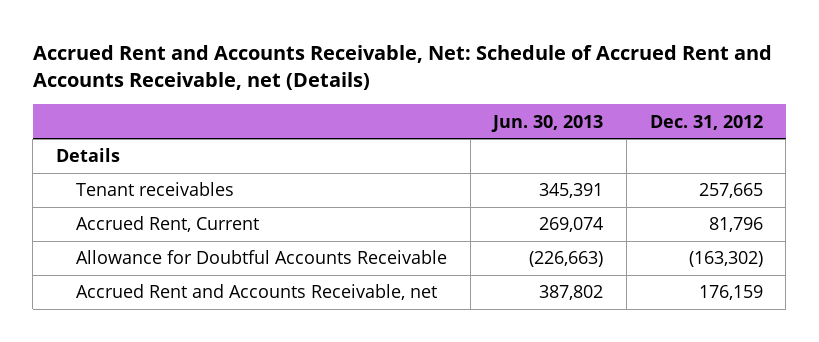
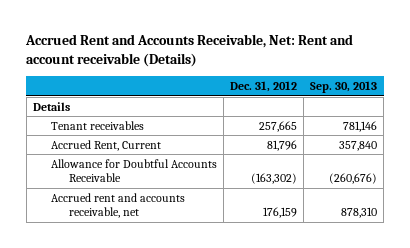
[32,44,772,91] Accrued Rent and Accounts Receivable, Net: Schedule of Accrued Rent and Accounts Receivable, net (Details) -> [25,34,354,68] Accrued Rent and Accounts Receivable, Net: Rent and account receivable (Details)
[491,114,604,132] Jun. 30, 2013 -> none
none -> [310,81,378,94] Sep. 30, 2013
[75,284,437,301] Accrued Rent and Accounts Receivable, net -> [50,192,185,218] Accrued rent and accounts receivable, net

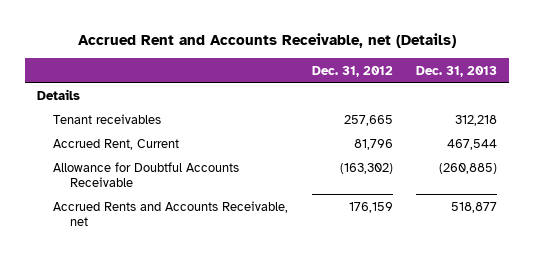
[25,34,354,68] Accrued Rent and Accounts Receivable, Net: Rent and account receivable (Details) -> [77,33,456,49] Accrued Rent and Accounts Receivable, net (Details)
[310,81,378,94] Sep. 30, 2013 -> none
none -> [416,65,498,77] Dec. 31, 2013
[50,192,185,218] Accrued rent and accounts receivable, net -> [53,200,289,226] Accrued Rents and Accounts Receivable, net

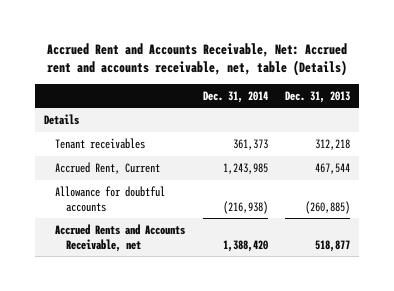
[77,33,456,49] Accrued Rent and Accounts Receivable, net (Details) -> [47,42,348,76] Accrued Rent and Accounts Receivable, Net: Accrued rent and accounts receivable, net, table (Details)
[311,65,393,77] Dec. 31, 2012 -> none
none -> [202,90,268,103] Dec. 31, 2014
[53,161,240,187] Allowance for Doubtful Accounts Receivable -> [54,185,165,212] Allowance for doubtful accounts

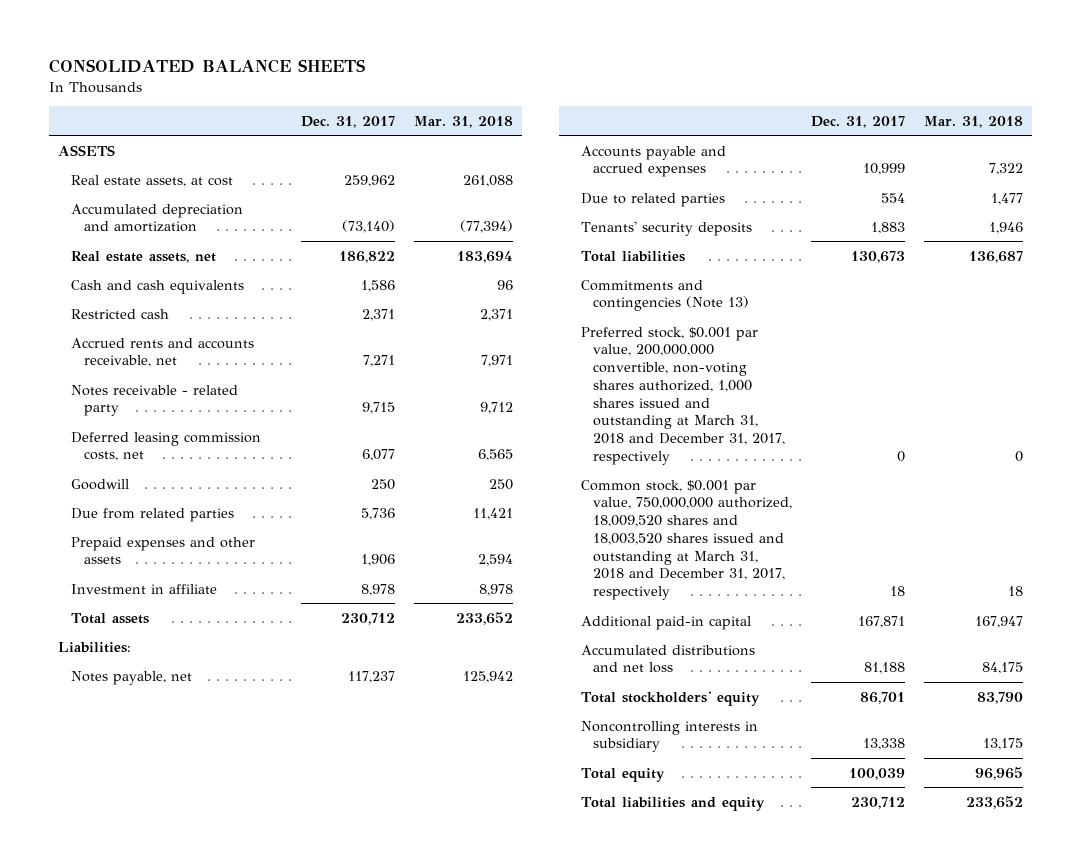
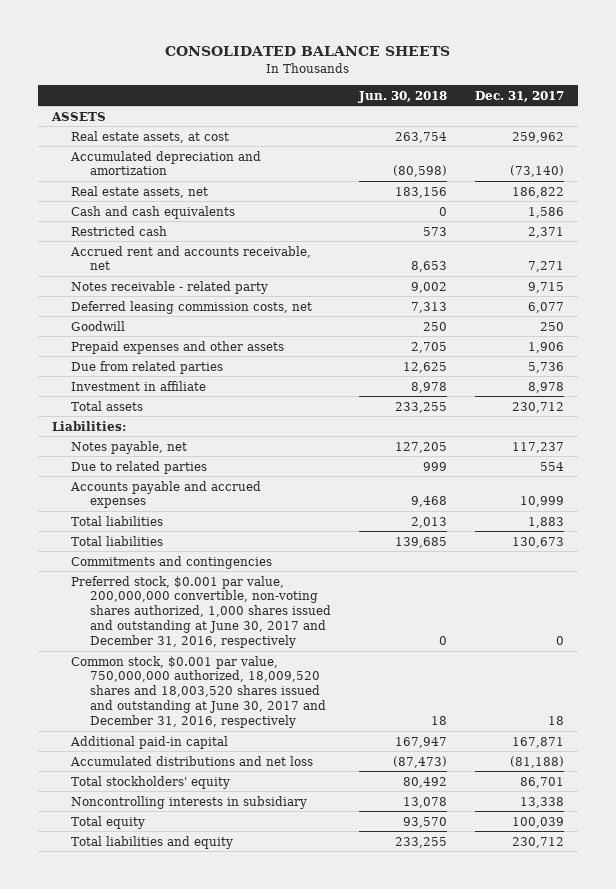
[413,115,513,128] Mar. 31, 2018 -> none
none -> [358,90,448,103] Jun. 30, 2018
[71,337,255,368] Accrued rents and accounts receivable, net -> [69,245,311,271] Accrued rent and accounts receivable, net
[71,507,235,522] Due from related parties -> [70,360,223,374] Due from related parties
[580,145,726,178] Accounts payable and accrued expenses -> [69,480,261,509] Accounts payable and accrued expenses
[580,220,752,236] Tenants' security deposits -> [70,515,163,526] Total liabilities
[580,279,750,312] Commitments and contingencies (Note 13) -> [70,555,272,569] Commitments and contingencies
[580,326,786,465] Preferred stock, $0.001 par value, 200,000,000 convertible, non-voting shares authorized, 1,000 shares issued and outstanding at March 31, 2018 and December 31, 2017, respectively -> [70,575,332,648] Preferred stock, $0.001 par value, 200,000,000 convertible, non-voting shares authorized, 1,000 shares issued and outstanding at June 30, 2017 and December 31, 2016, respectively
[580,479,793,600] Common stock, $0.001 par value, 750,000,000 authorized, 18,009,520 shares and 18,003,520 shares issued and outstanding at March 31, 2018 and December 31, 2017, respectively -> [70,655,327,728] Common stock, $0.001 par value, 750,000,000 authorized, 18,009,520 shares and 18,003,520 shares issued and outstanding at June 30, 2017 and December 31, 2016, respectively
[864,662,906,675] 81,188 -> [510,755,565,768] (81,188)

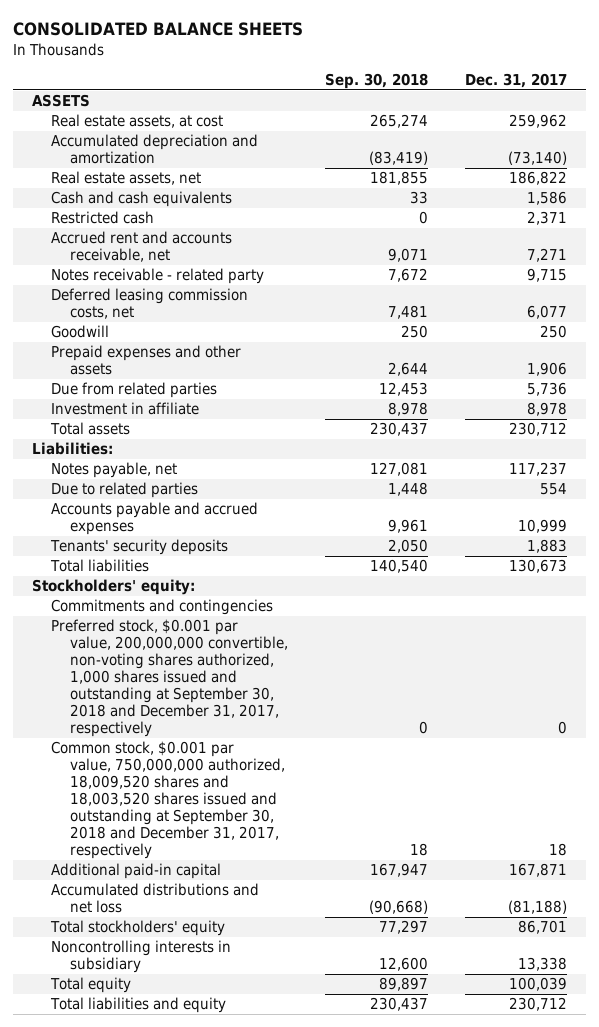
[358,90,448,103] Jun. 30, 2018 -> none
none -> [325,72,429,89] Sep. 30, 2018
[70,515,163,526] Total liabilities -> [49,539,228,556] Tenants' security deposits
none -> [31,579,195,596] Stockholders' equity:
[70,575,332,648] Preferred stock, $0.001 par value, 200,000,000 convertible, non-voting shares authorized, 1,000 shares issued and outstanding at June 30, 2017 and December 31, 2016, respectively -> [50,619,288,737] Preferred stock, $0.001 par value, 200,000,000 convertible, non-voting shares authorized, 1,000 shares issued and outstanding at September 30, 2018 and December 31, 2017, respectively
[70,655,327,728] Common stock, $0.001 par value, 750,000,000 authorized, 18,009,520 shares and 18,003,520 shares issued and outstanding at June 30, 2017 and December 31, 2016, respectively -> [50,741,285,859] Common stock, $0.001 par value, 750,000,000 authorized, 18,009,520 shares and 18,003,520 shares issued and outstanding at September 30, 2018 and December 31, 2017, respectively

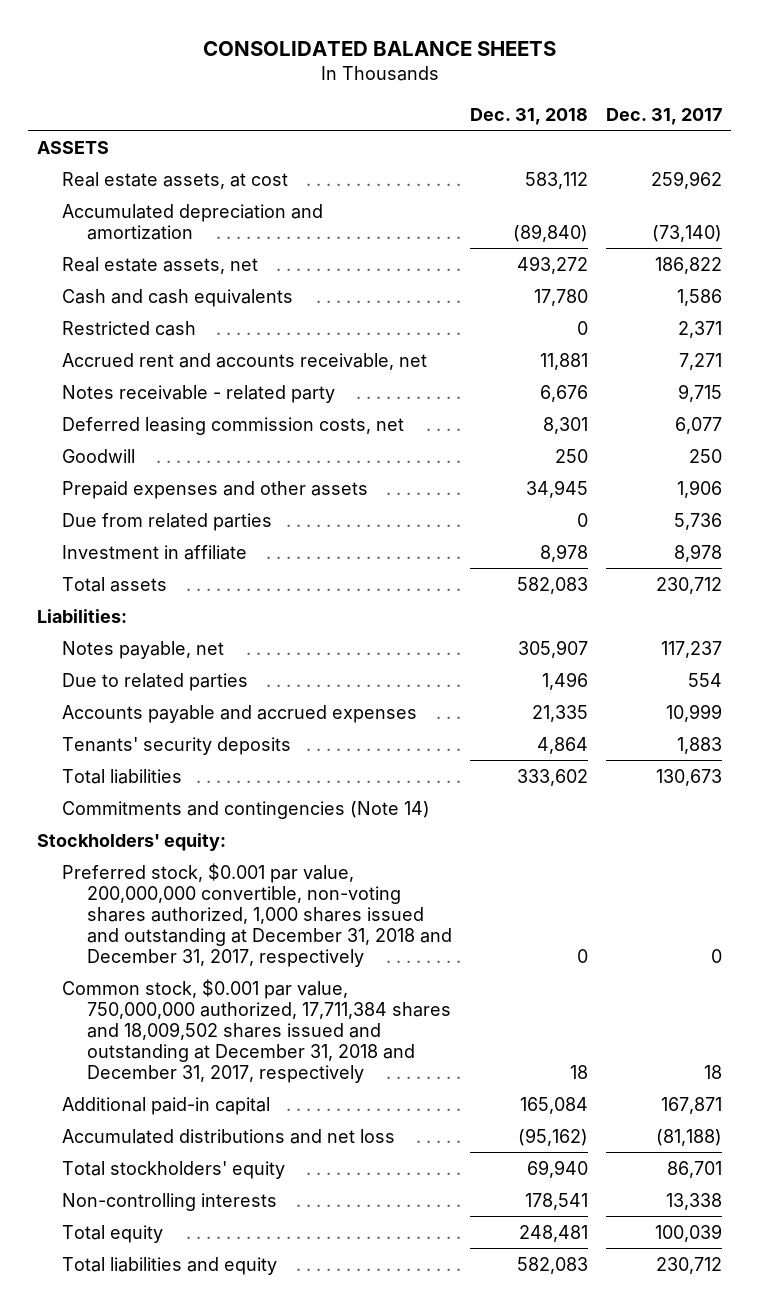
[325,72,429,89] Sep. 30, 2018 -> none
none -> [470,107,589,125] Dec. 31, 2018
none -> [61,800,430,819] Commitments and contingencies (Note 14)
[50,599,273,616] Commitments and contingencies -> none
[50,619,288,737] Preferred stock, $0.001 par value, 200,000,000 convertible, non-voting shares authorized, 1,000 shares issued and outstanding at September 30, 2018 and December 31, 2017, respectively -> [61,862,453,967] Preferred stock, $0.001 par value, 200,000,000 convertible, non-voting shares authorized, 1,000 shares issued and outstanding at December 31, 2018 and December 31, 2017, respectively
[50,741,285,859] Common stock, $0.001 par value, 750,000,000 authorized, 18,009,520 shares and 18,003,520 shares issued and outstanding at September 30, 2018 and December 31, 2017, respectively -> [61,978,452,1083] Common stock, $0.001 par value, 750,000,000 authorized, 17,711,384 shares and 18,009,502 shares issued and outstanding at December 31, 2018 and December 31, 2017, respectively
[50,940,231,974] Noncontrolling interests in subsidiary -> [61,1192,277,1211] Non-controlling interests

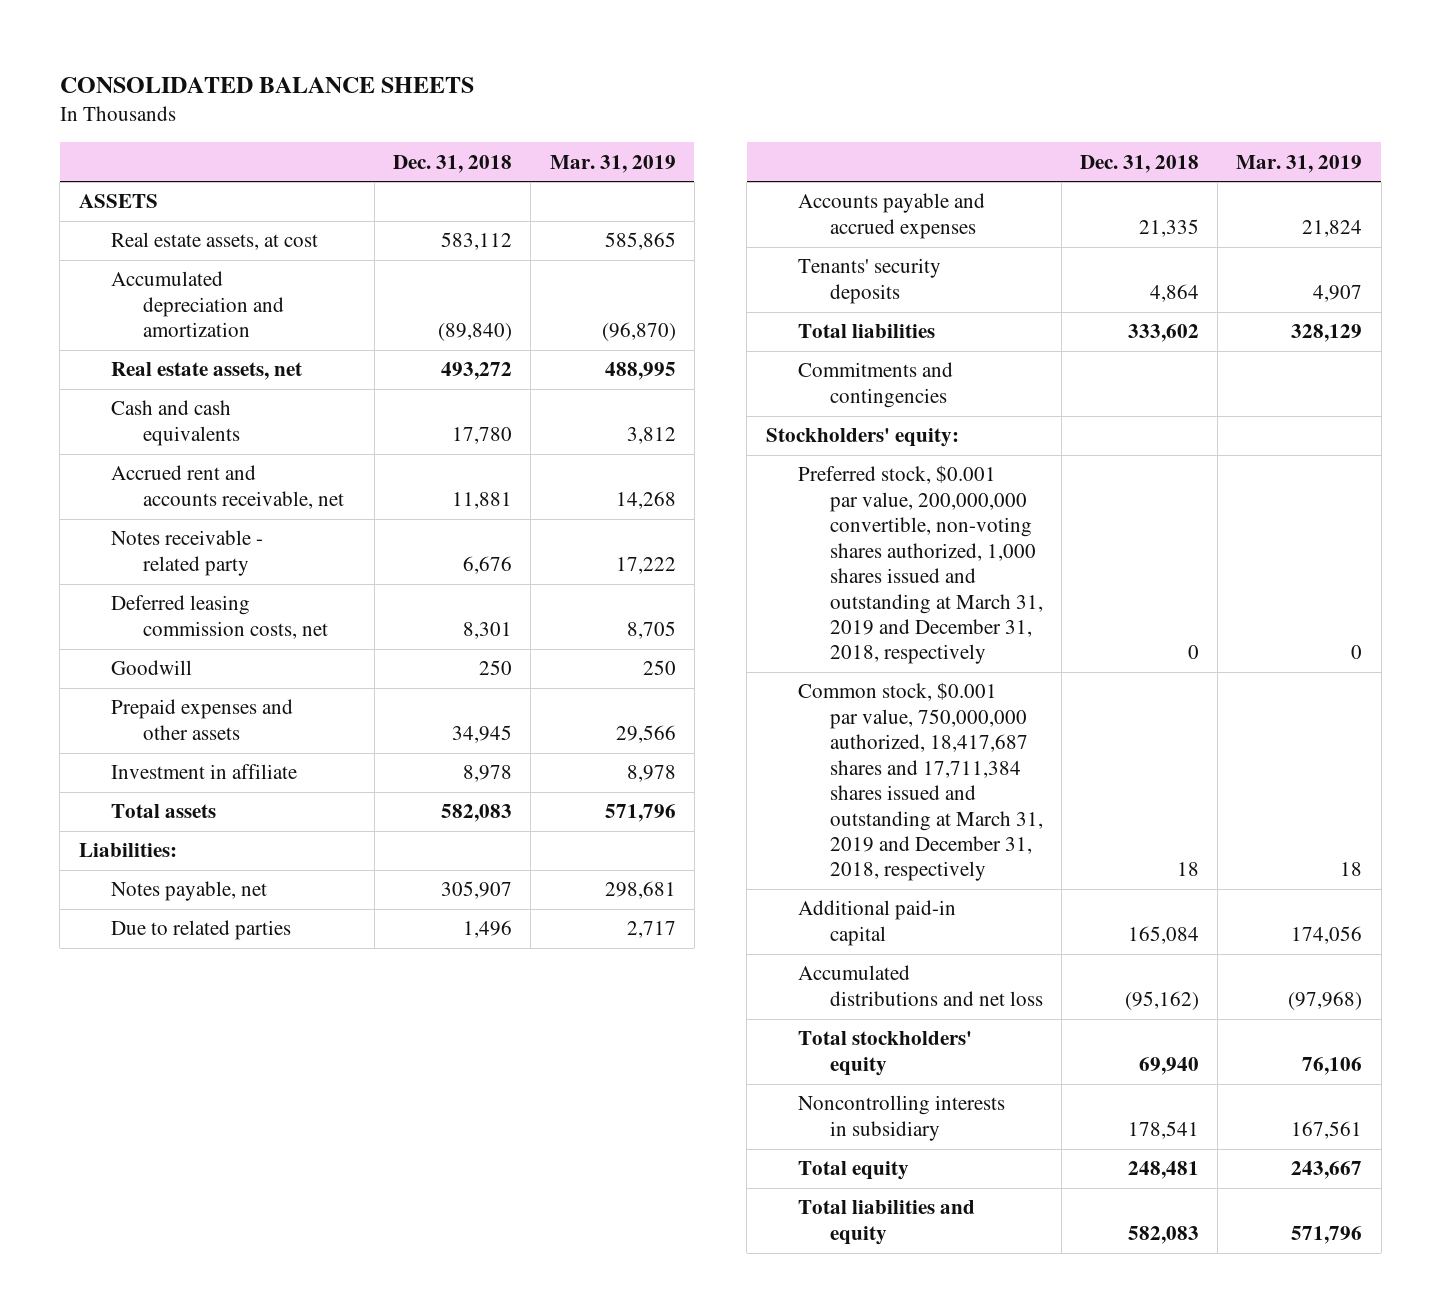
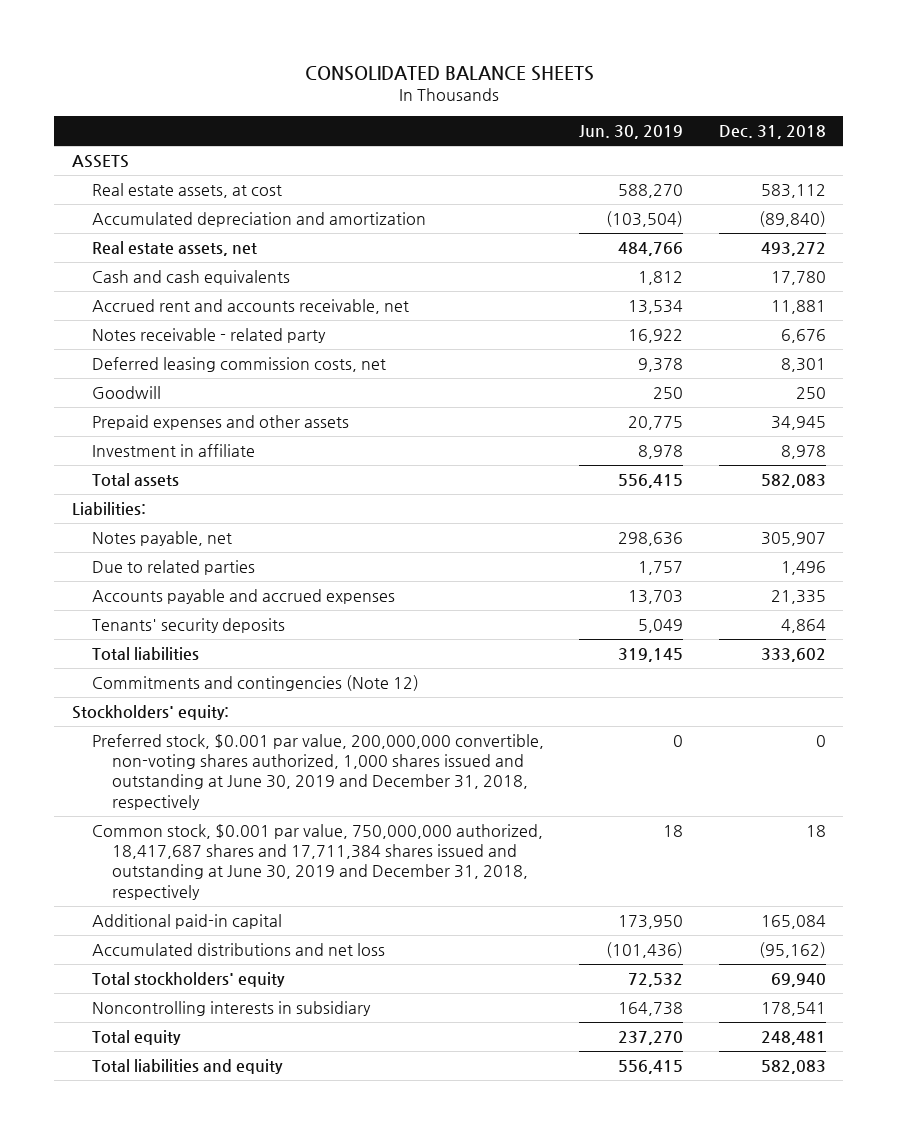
[549,154,676,173] Mar. 31, 2019 -> none
none -> [579,125,684,140] Jun. 30, 2019
[797,362,953,408] Commitments and contingencies -> [91,675,419,692] Commitments and contingencies (Note 12)
[797,465,1043,665] Preferred stock, $0.001 par value, 200,000,000 convertible, non-voting shares authorized, 1,000 shares issued and outstanding at March 31, 2019 and December 31, 2018, respectively -> [91,734,544,810] Preferred stock, $0.001 par value, 200,000,000 convertible, non-voting shares authorized, 1,000 shares issued and outstanding at June 30, 2019 and December 31, 2018, respectively
[797,682,1043,882] Common stock, $0.001 par value, 750,000,000 authorized, 18,417,687 shares and 17,711,384 shares issued and outstanding at March 31, 2019 and December 31, 2018, respectively -> [91,824,543,900] Common stock, $0.001 par value, 750,000,000 authorized, 18,417,687 shares and 17,711,384 shares issued and outstanding at June 30, 2019 and December 31, 2018, respectively

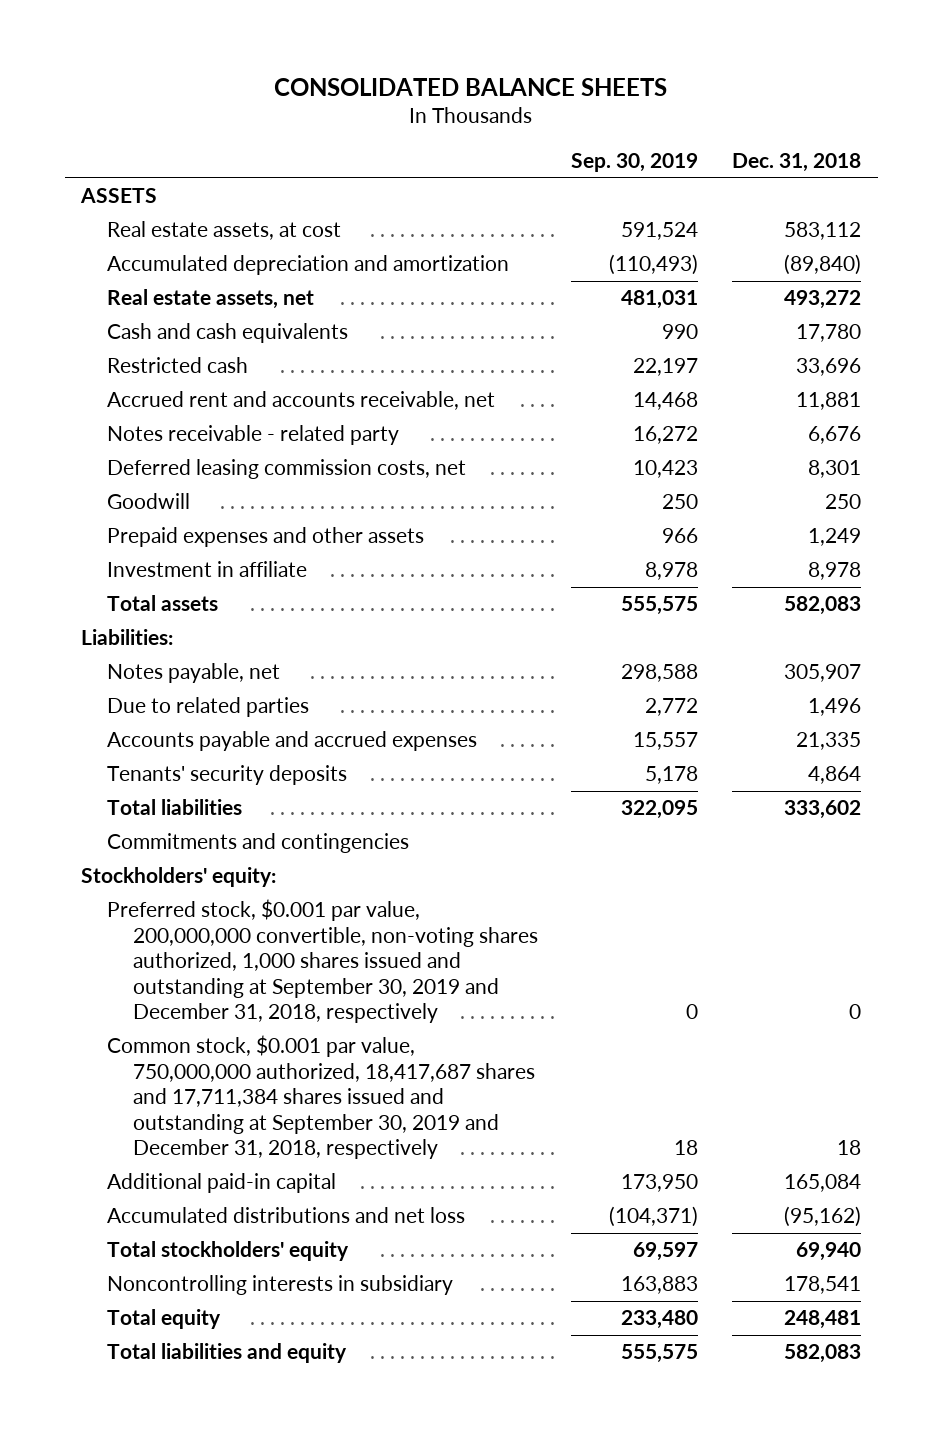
[579,125,684,140] Jun. 30, 2019 -> none
none -> [571,153,699,173] Sep. 30, 2019
none -> [107,357,249,374] Restricted cash
[770,416,826,431] 34,945 -> [808,528,862,547] 1,249
[91,675,419,692] Commitments and contingencies (Note 12) -> [107,833,410,854] Commitments and contingencies
[91,734,544,810] Preferred stock, $0.001 par value, 200,000,000 convertible, non-voting shares authorized, 1,000 shares issued and outstanding at June 30, 2019 and December 31, 2018, respectively -> [107,899,538,1024] Preferred stock, $0.001 par value, 200,000,000 convertible, non-voting shares authorized, 1,000 shares issued and outstanding at September 30, 2019 and December 31, 2018, respectively
[91,824,543,900] Common stock, $0.001 par value, 750,000,000 authorized, 18,417,687 shares and 17,711,384 shares issued and outstanding at June 30, 2019 and December 31, 2018, respectively -> [107,1035,535,1160] Common stock, $0.001 par value, 750,000,000 authorized, 18,417,687 shares and 17,711,384 shares issued and outstanding at September 30, 2019 and December 31, 2018, respectively

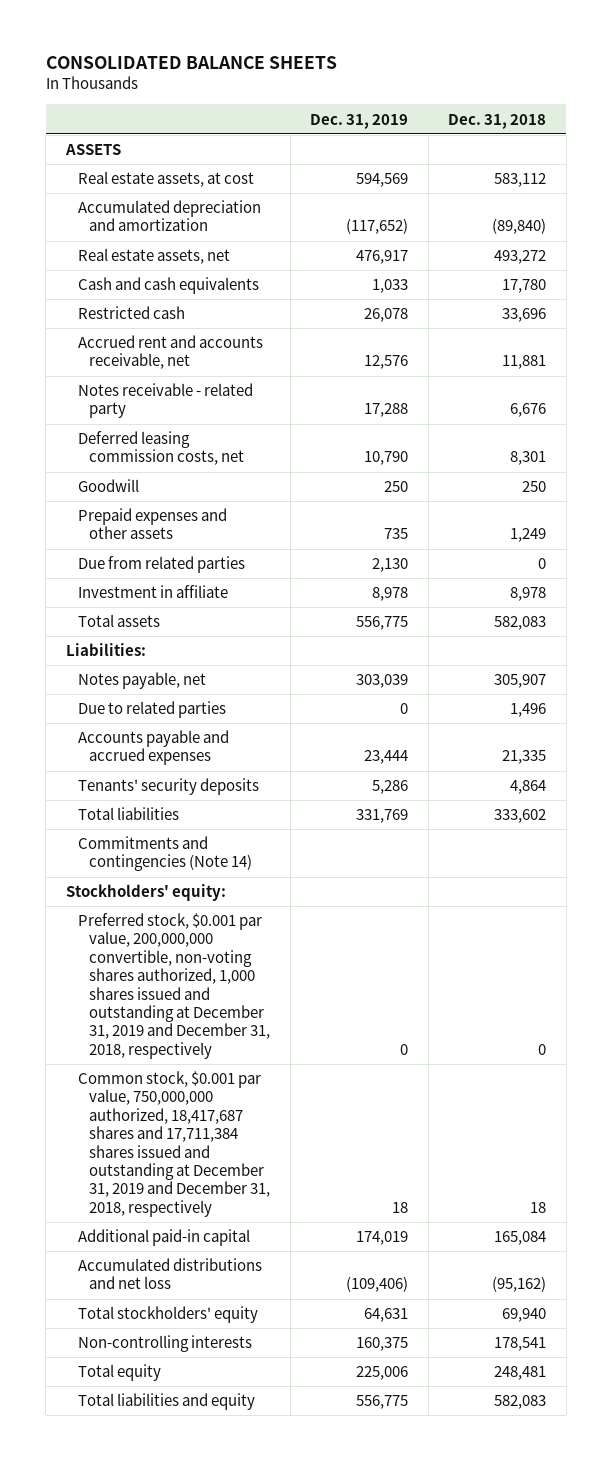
[571,153,699,173] Sep. 30, 2019 -> none
none -> [310,113,409,129] Dec. 31, 2019
none -> [77,556,245,574] Due from related parties
[107,833,410,854] Commitments and contingencies -> [77,836,253,872] Commitments and contingencies (Note 14)
[107,899,538,1024] Preferred stock, $0.001 par value, 200,000,000 convertible, non-voting shares authorized, 1,000 shares issued and outstanding at September 30, 2019 and December 31, 2018, respectively -> [77,913,271,1059] Preferred stock, $0.001 par value, 200,000,000 convertible, non-voting shares authorized, 1,000 shares issued and outstanding at December 31, 2019 and December 31, 2018, respectively
[107,1035,535,1160] Common stock, $0.001 par value, 750,000,000 authorized, 18,417,687 shares and 17,711,384 shares issued and outstanding at September 30, 2019 and December 31, 2018, respectively -> [77,1071,271,1217] Common stock, $0.001 par value, 750,000,000 authorized, 18,417,687 shares and 17,711,384 shares issued and outstanding at December 31, 2019 and December 31, 2018, respectively
[107,1275,454,1296] Noncontrolling interests in subsidiary -> [77,1335,252,1353] Non-controlling interests

